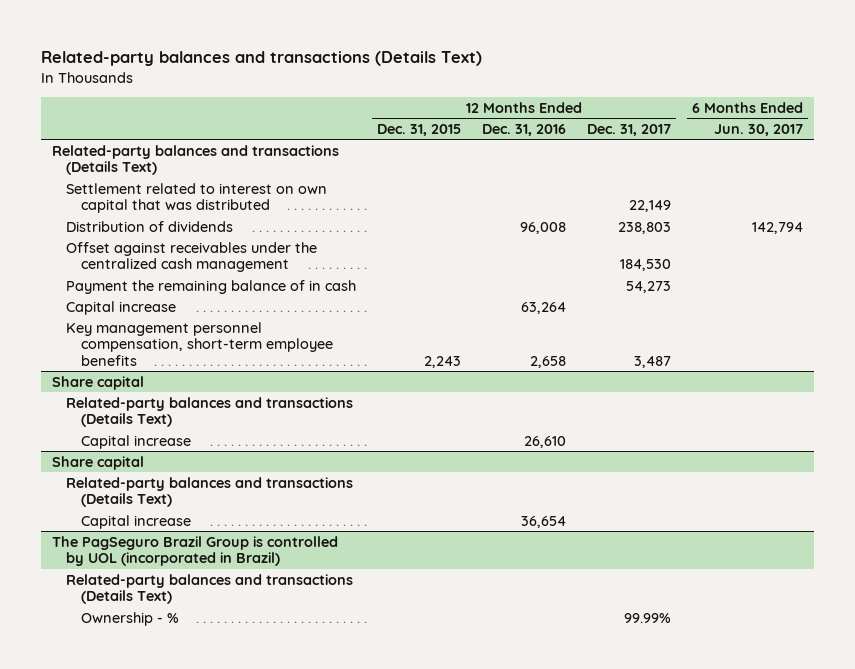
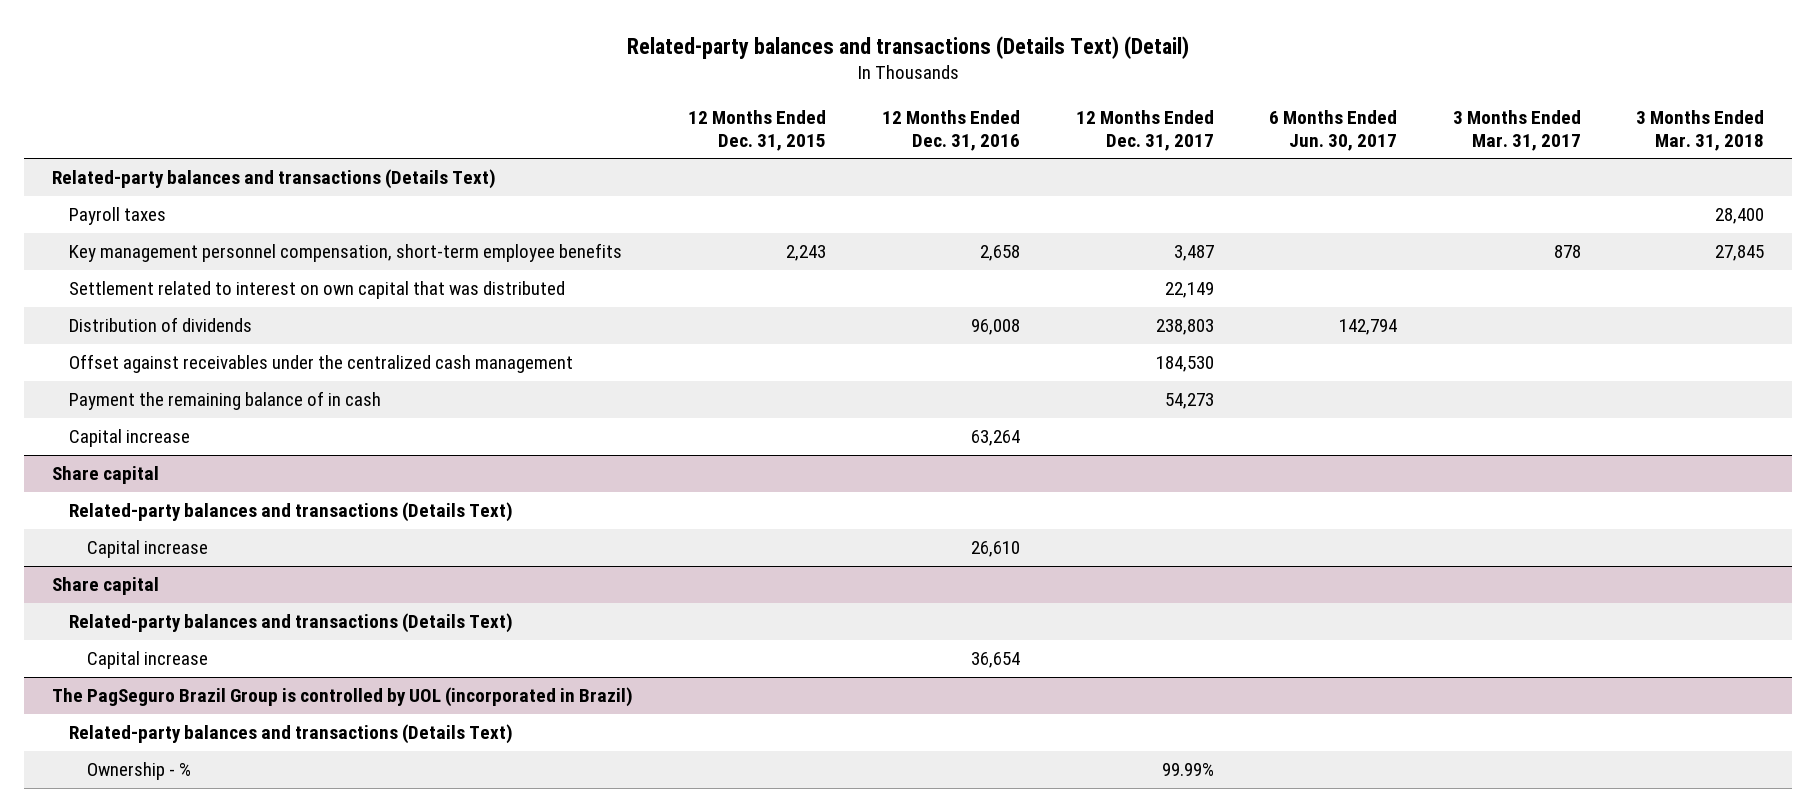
[41,51,483,67] Related-party balances and transactions (Details Text) -> [627,35,1190,59] Related-party balances and transactions (Details Text) (Detail)
none -> [1452,109,1581,151] 3 Months Ended Mar. 31, 2017
none -> [1636,109,1765,151] 3 Months Ended Mar. 31, 2018
none -> [69,207,167,226] Payroll taxes
[66,321,334,366] Key management personnel compensation, short-term employee benefits -> [69,243,623,263] Key management personnel compensation, short-term employee benefits

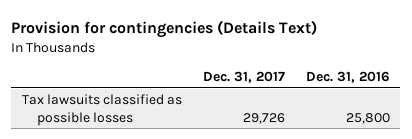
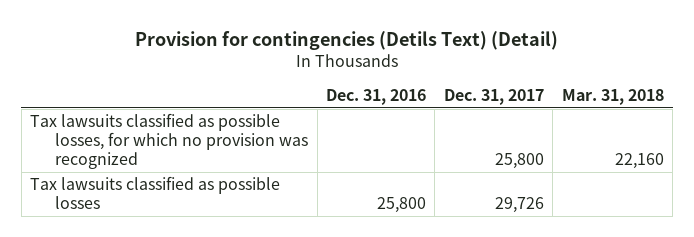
[11,19,318,38] Provision for contingencies (Details Text) -> [134,30,558,50] Provision for contingencies (Detils Text) (Detail)
none -> [561,89,664,106] Mar. 31, 2018
none -> [30,113,309,170] Tax lawsuits classified as possible losses, for which no provision was recognized

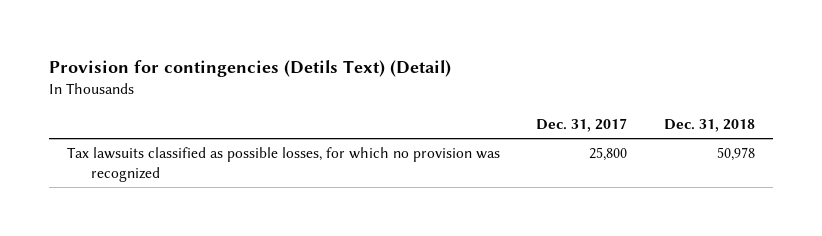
[325,89,426,106] Dec. 31, 2016 -> none
[561,89,664,106] Mar. 31, 2018 -> none
none -> [663,119,755,133] Dec. 31, 2018
[30,176,281,210] Tax lawsuits classified as possible losses -> none

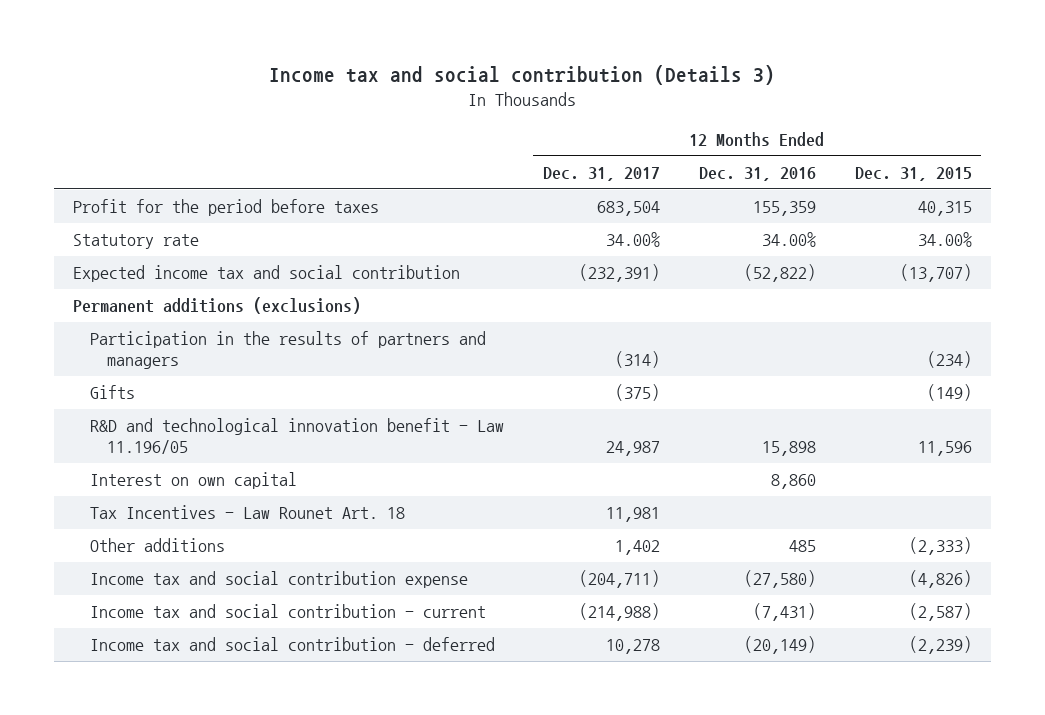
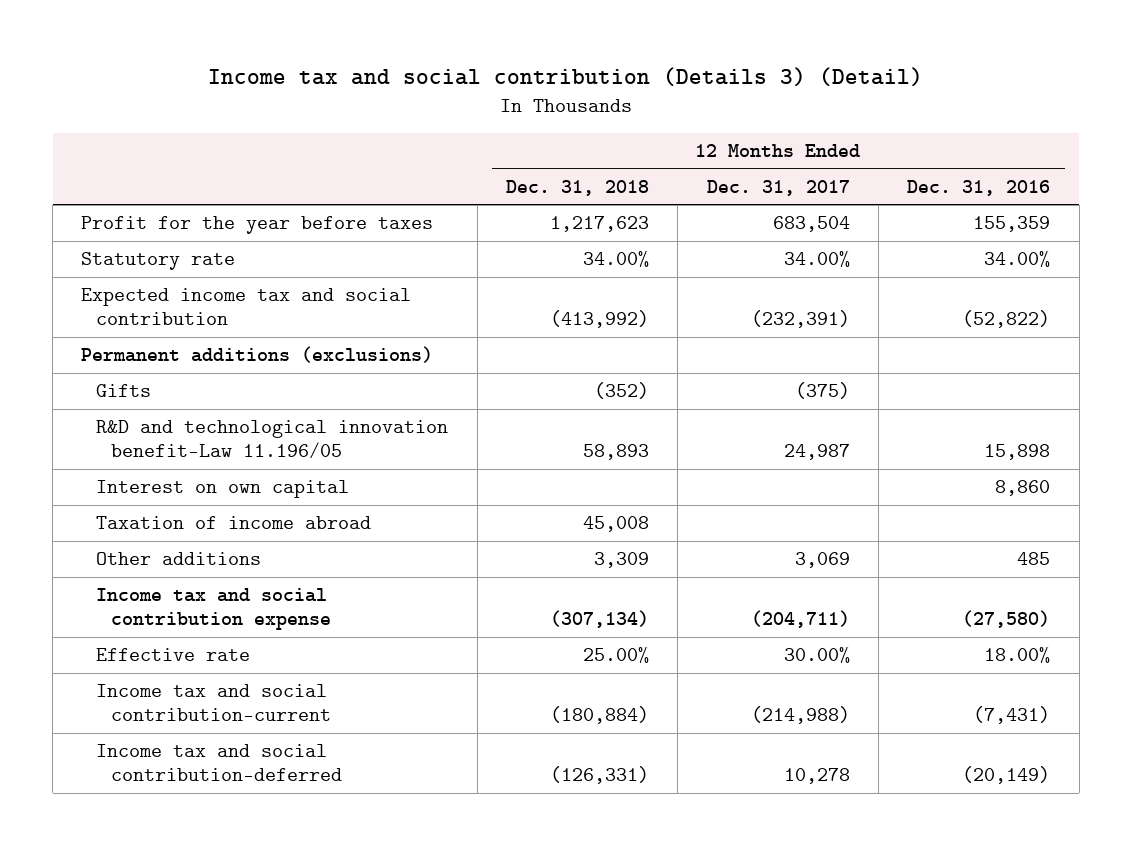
[269,65,776,86] Income tax and social contribution (Details 3) -> [207,67,923,87] Income tax and social contribution (Details 3) (Detail)
[854,166,972,181] Dec. 31, 2015 -> none
none -> [506,179,650,196] Dec. 31, 2018
[73,199,380,217] Profit for the period before taxes -> [81,216,434,235] Profit for the year before taxes
[89,331,486,370] Participation in the results of partners and managers -> none
[89,418,504,455] R&D and technological innovation benefit - Law 11.196/05 -> [96,420,449,459] R&D and technological innovation benefit-Law 11.196/05
[89,505,405,520] Tax Incentives - Law Rounet Art. 18 -> none
none -> [96,516,372,530] Taxation of income abroad
[614,540,660,556] 1,402 -> [794,552,850,569] 3,069
none -> [96,648,251,662] Effective rate
[89,604,486,619] Income tax and social contribution - current -> [96,684,332,721] Income tax and social contribution-current
[89,637,495,652] Income tax and social contribution - deferred -> [96,744,343,781] Income tax and social contribution-deferred

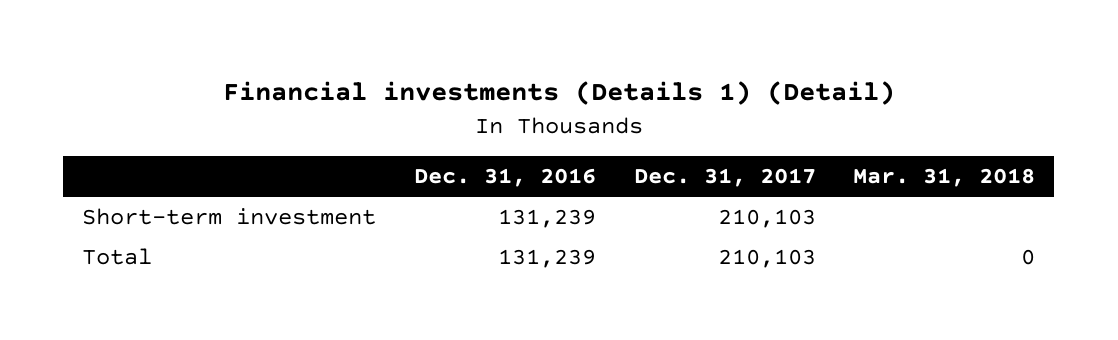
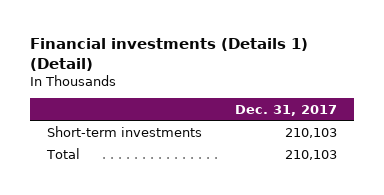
[413,168,596,188] Dec. 31, 2016 -> none
[853,168,1036,188] Mar. 31, 2018 -> none
[82,207,377,225] Short-term investment -> [46,125,202,137] Short-term investments

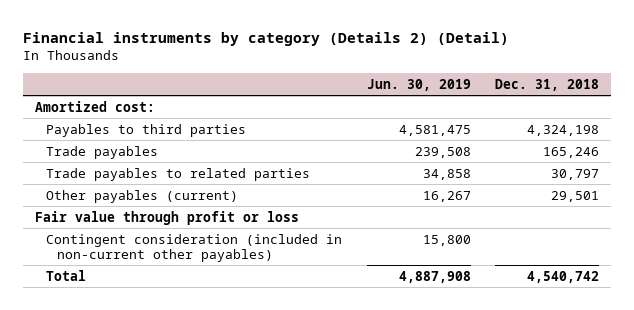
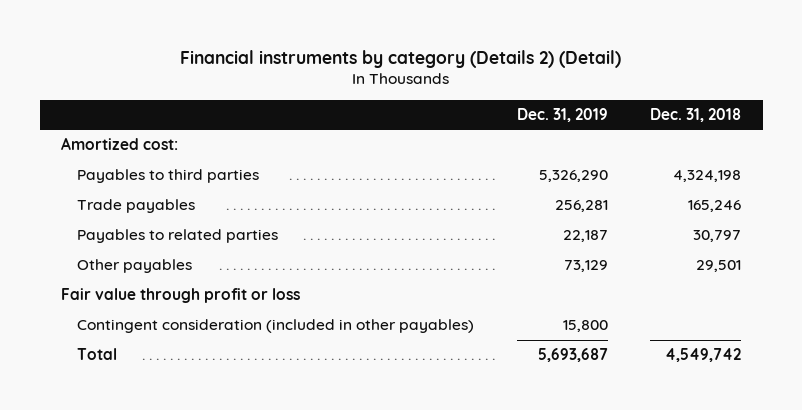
[366,78,471,91] Jun. 30, 2019 -> none
none -> [516,108,608,123] Dec. 31, 2019
[46,167,311,181] Trade payables to related parties -> [76,229,278,244] Payables to related parties
[46,189,239,203] Other payables (current) -> [76,259,192,274] Other payables
[46,233,343,263] Contingent consideration (included in non-current other payables) -> [76,319,474,334] Contingent consideration (included in other payables)
[526,270,599,283] 4,540,742 -> [665,348,742,363] 4,549,742

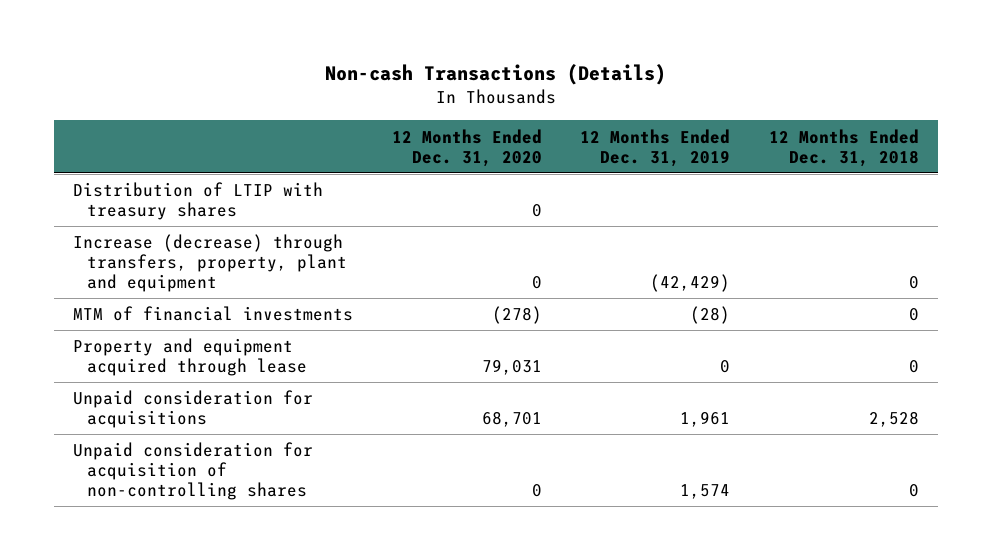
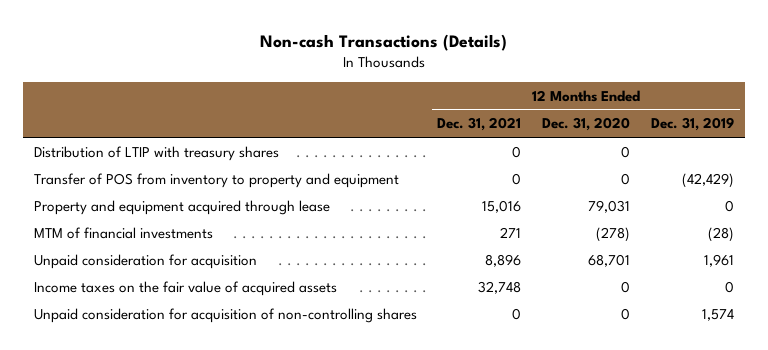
[768,128,919,167] 12 Months Ended Dec. 31, 2018 -> none
none -> [437,117,522,132] Dec. 31, 2021
[72,234,348,293] Increase (decrease) through transfers, property, plant and equipment -> [33,172,399,188] Transfer of POS from inventory to property and equipment
[72,306,353,322] MTM of financial investments -> [33,226,213,239] MTM of financial investments
[72,390,313,429] Unpaid consideration for acquisitions -> [33,253,257,269] Unpaid consideration for acquisition
none -> [33,280,337,296] Income taxes on the fair value of acquired assets

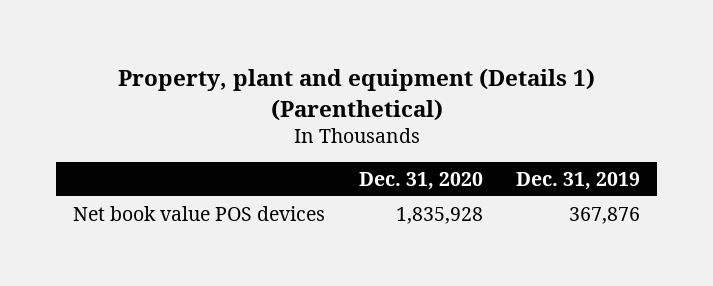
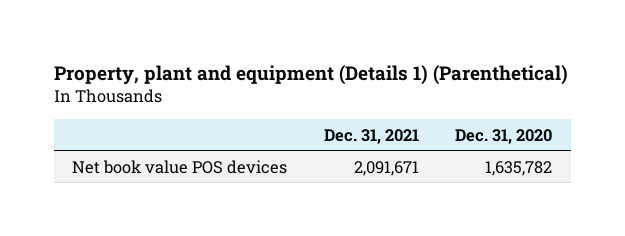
[516,172,641,191] Dec. 31, 2019 -> none
none -> [323,128,419,144] Dec. 31, 2021
[395,206,483,224] 1,835,928 -> [485,160,553,176] 1,635,782

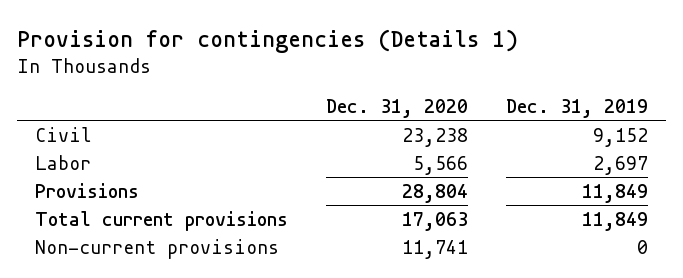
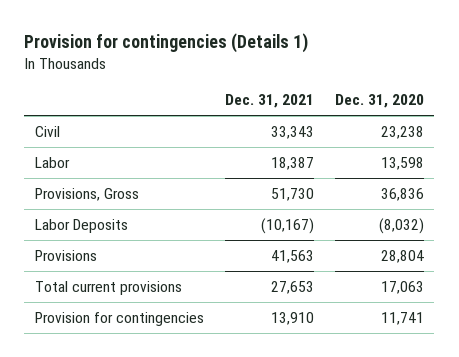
[505,99,648,119] Dec. 31, 2019 -> none
none -> [224,94,314,109] Dec. 31, 2021
[412,155,468,175] 5,566 -> [380,156,424,170] 13,598
none -> [34,187,139,201] Provisions, Gross
none -> [34,218,128,233] Labor Deposits
[35,238,280,259] Non-current provisions -> [34,311,204,326] Provision for contingencies

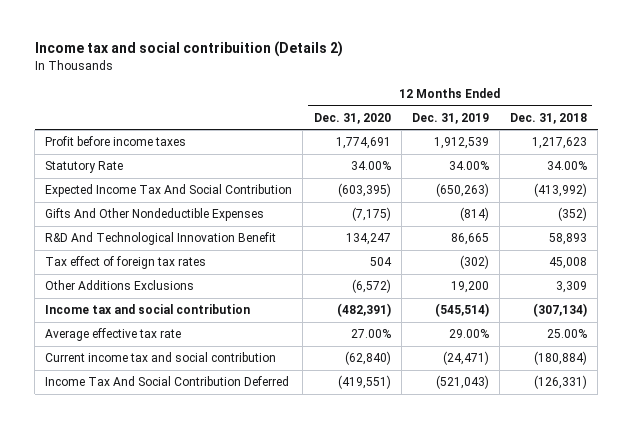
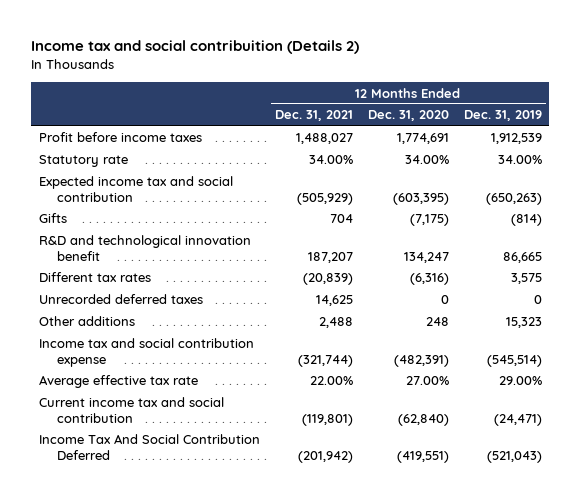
[510,112,588,124] Dec. 31, 2018 -> none
none -> [274,110,353,122] Dec. 31, 2021
[45,256,207,270] Tax effect of foreign tax rates -> none
[45,161,124,174] Statutory Rate -> [38,155,128,168] Statutory rate
[45,184,293,198] Expected Income Tax And Social Contribution -> [38,176,233,203] Expected income tax and social contribution
[45,208,265,222] Gifts And Other Nondeductible Expenses -> [38,213,67,224] Gifts
[45,232,277,246] R&D And Technological Innovation Benefit -> [38,235,251,262] R&D and technological innovation benefit
none -> [38,272,151,283] Different tax rates
none -> [38,294,203,305] Unrecorded deferred taxes
[45,280,195,291] Other Additions Exclusions -> [38,316,135,327] Other additions
[351,279,391,294] (6,572) -> [425,317,449,327] 248
[450,281,489,294] 19,200 -> [505,317,542,329] 15,323
[45,304,251,315] Income tax and social contribution -> [38,338,254,368] Income tax and social contribution expense

